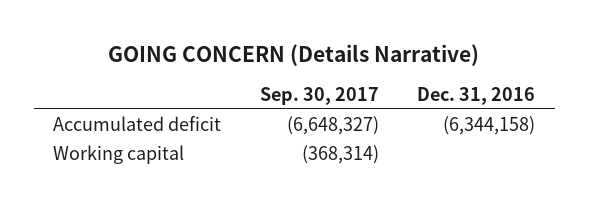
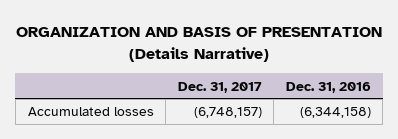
[108,44,480,67] GOING CONCERN (Details Narrative) -> [16,27,383,63] ORGANIZATION AND BASIS OF PRESENTATION (Details Narrative)
[259,87,379,106] Sep. 30, 2017 -> none
none -> [177,81,262,93] Dec. 31, 2017
[53,145,185,165] Working capital -> none
[53,116,222,132] Accumulated deficit -> [27,107,154,117] Accumulated losses

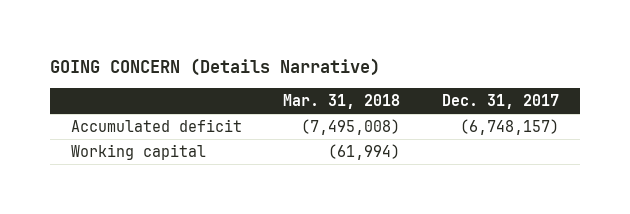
[16,27,383,63] ORGANIZATION AND BASIS OF PRESENTATION (Details Narrative) -> [49,58,380,77] GOING CONCERN (Details Narrative)
[285,81,371,93] Dec. 31, 2016 -> none
none -> [283,94,401,110] Mar. 31, 2018
[27,107,154,117] Accumulated losses -> [70,119,242,133] Accumulated deficit
none -> [70,144,206,161] Working capital

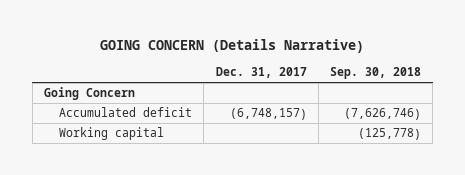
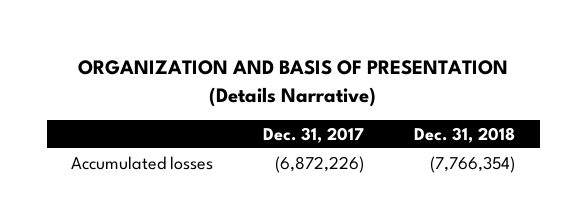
[100,39,365,54] GOING CONCERN (Details Narrative) -> [78,60,509,107] ORGANIZATION AND BASIS OF PRESENTATION (Details Narrative)
[329,66,421,79] Sep. 30, 2018 -> none
none -> [413,126,515,143] Dec. 31, 2018
[43,87,135,101] Going Concern -> none
[59,127,165,141] Working capital -> none
[59,107,193,118] Accumulated deficit -> [71,155,214,170] Accumulated losses
[229,108,307,121] (6,748,157) -> [275,155,365,173] (6,872,226)

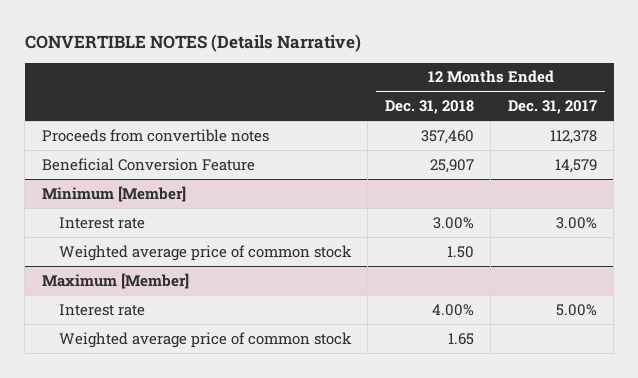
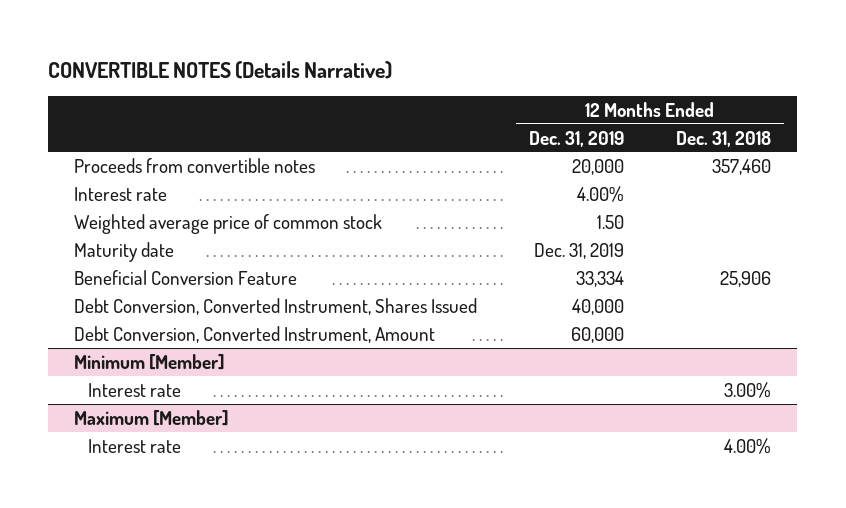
[507,100,597,115] Dec. 31, 2017 -> none
none -> [529,130,625,147] Dec. 31, 2019
none -> [74,186,168,201] Interest rate
none -> [74,213,383,234] Weighted average price of common stock
none -> [74,241,175,262] Maturity date
[429,158,474,173] 25,907 -> [720,270,772,287] 25,906
none -> [74,297,478,315] Debt Conversion, Converted Instrument, Shares Issued
none -> [74,325,436,343] Debt Conversion, Converted Instrument, Amount
[58,244,352,261] Weighted average price of common stock -> none
[58,331,352,348] Weighted average price of common stock -> none

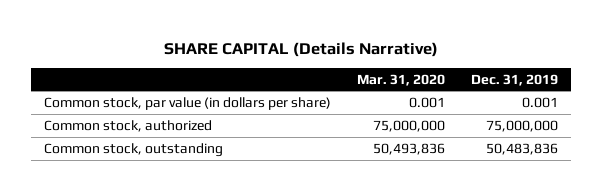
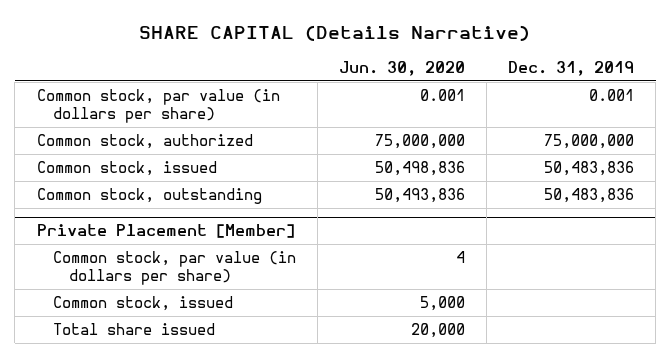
[357,73,446,86] Mar. 31, 2020 -> none
none -> [339,61,466,77] Jun. 30, 2020
none -> [36,161,217,177] Common stock, issued
none -> [36,224,295,239] Private Placement [Member]
none -> [52,251,296,286] Common stock, par value (in dollars per share)
none -> [52,296,233,312] Common stock, issued
none -> [52,323,215,336] Total share issued

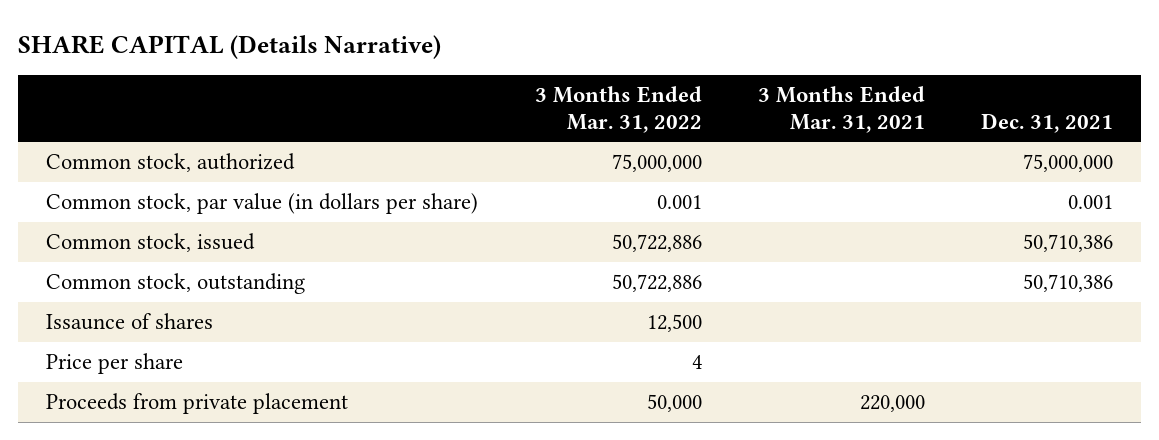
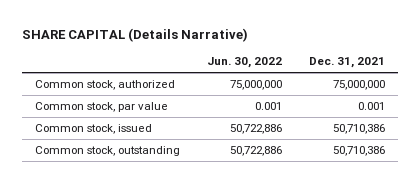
[534,86,702,133] 3 Months Ended Mar. 31, 2022 -> none
[757,86,925,133] 3 Months Ended Mar. 31, 2021 -> none
none -> [206,57,282,69] Jun. 30, 2022
[46,193,479,215] Common stock, par value (in dollars per share) -> [34,102,168,113] Common stock, par value
[46,313,214,331] Issaunce of shares -> none
[46,353,184,375] Price per share -> none
[46,393,349,415] Proceeds from private placement -> none

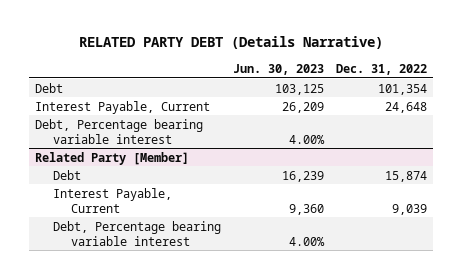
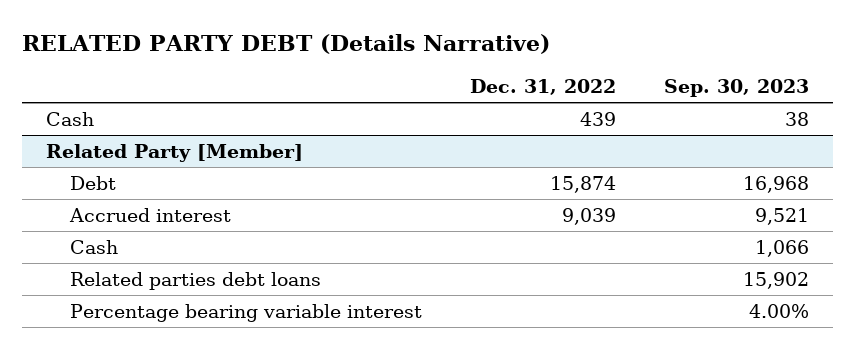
[233,64,325,76] Jun. 30, 2023 -> none
none -> [664,78,810,97] Sep. 30, 2023
[34,82,63,93] Debt -> none
[34,100,210,114] Interest Payable, Current -> none
[34,118,203,144] Debt, Percentage bearing variable interest -> none
none -> [46,111,95,126] Cash
[52,187,172,213] Interest Payable, Current -> [69,207,232,222] Accrued interest
none -> [70,239,119,254] Cash
none -> [70,271,322,290] Related parties debt loans
[52,220,221,246] Debt, Percentage bearing variable interest -> [70,303,423,322] Percentage bearing variable interest

